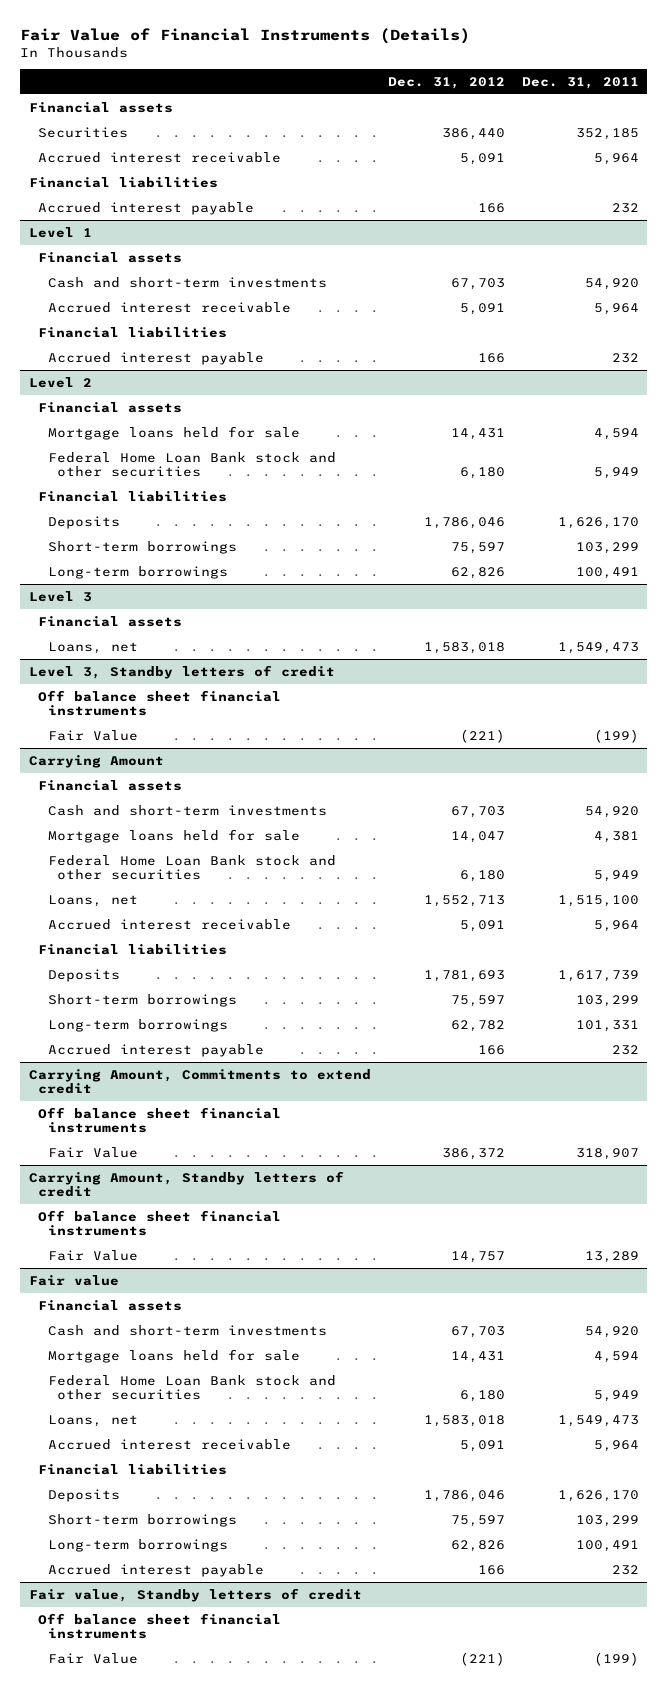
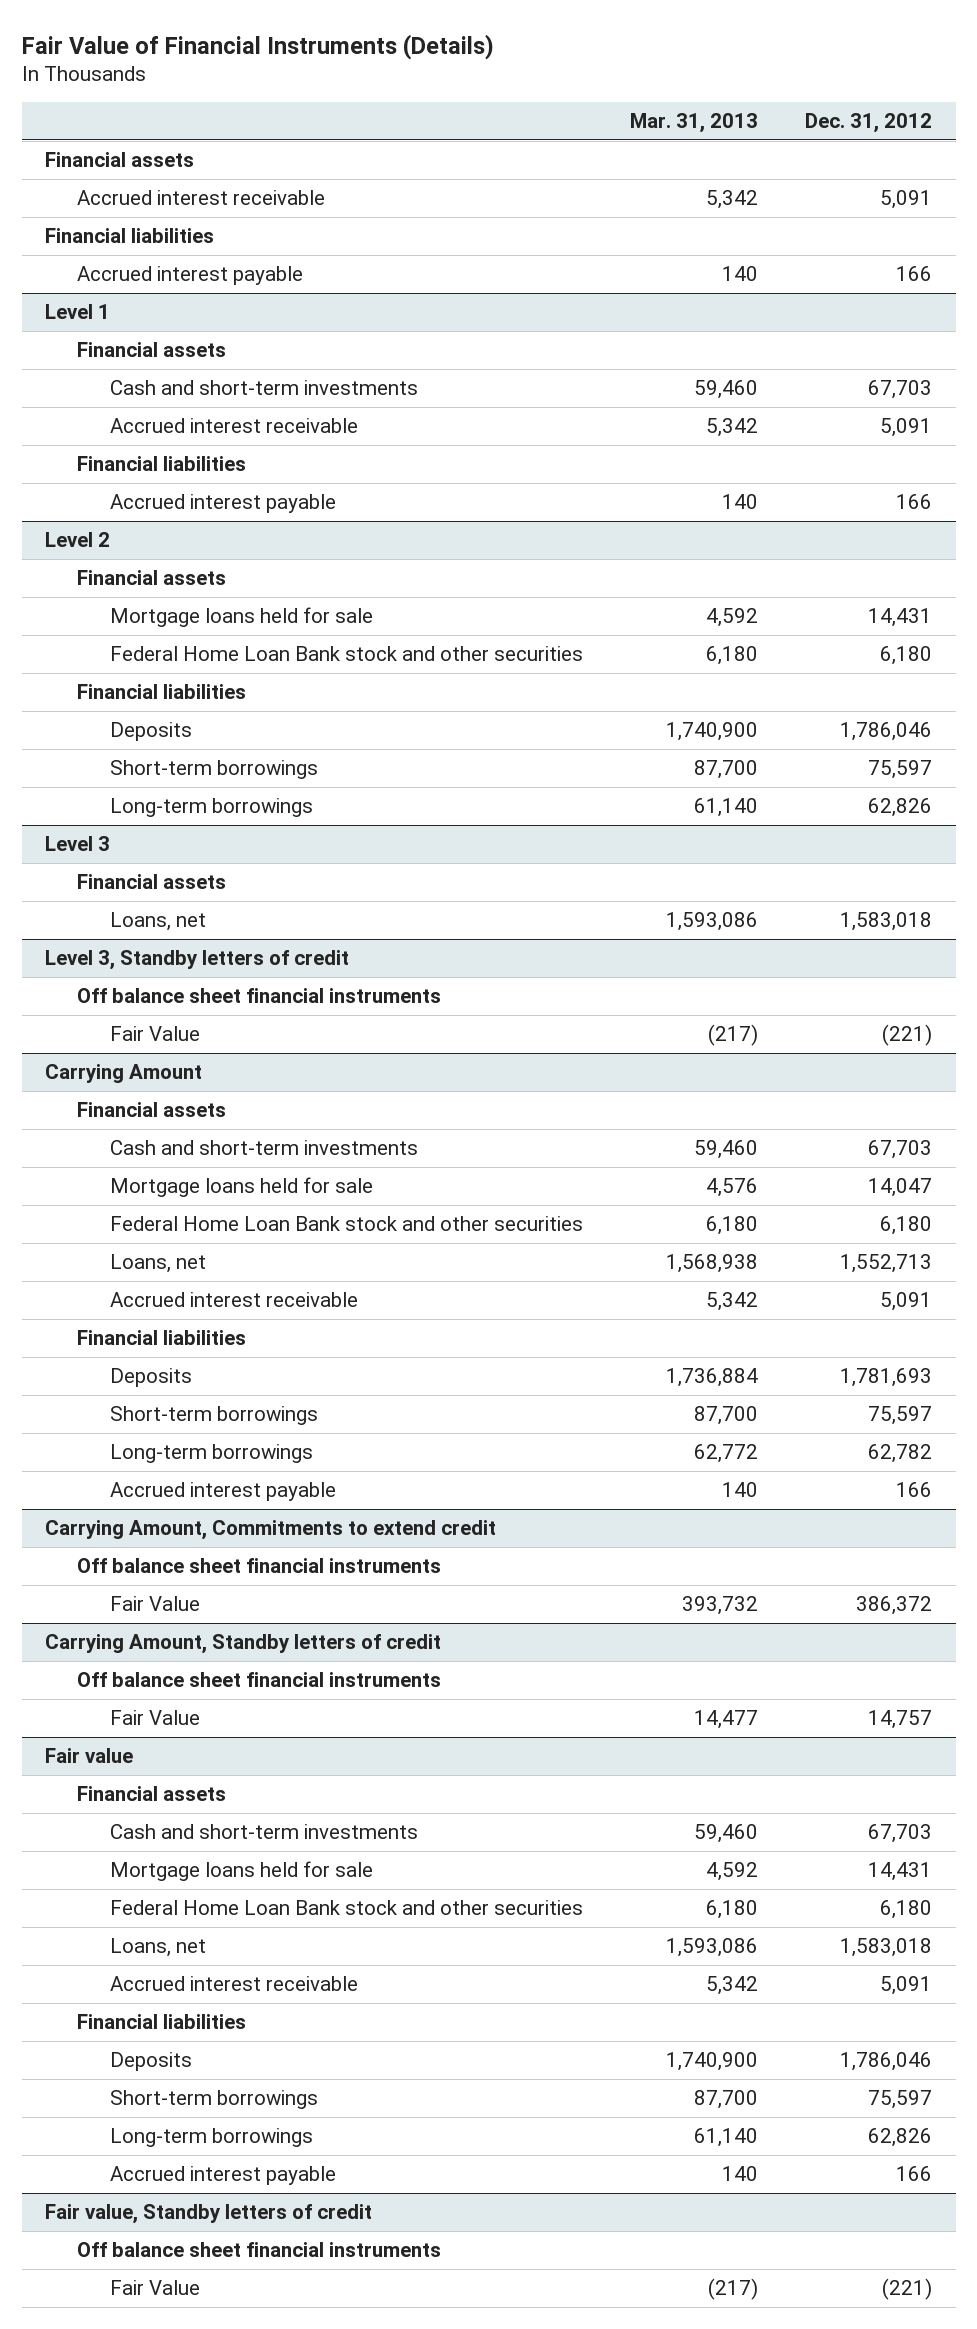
[521,76,639,89] Dec. 31, 2011 -> none
none -> [629,113,758,134] Mar. 31, 2013
[38,126,129,138] Securities -> none

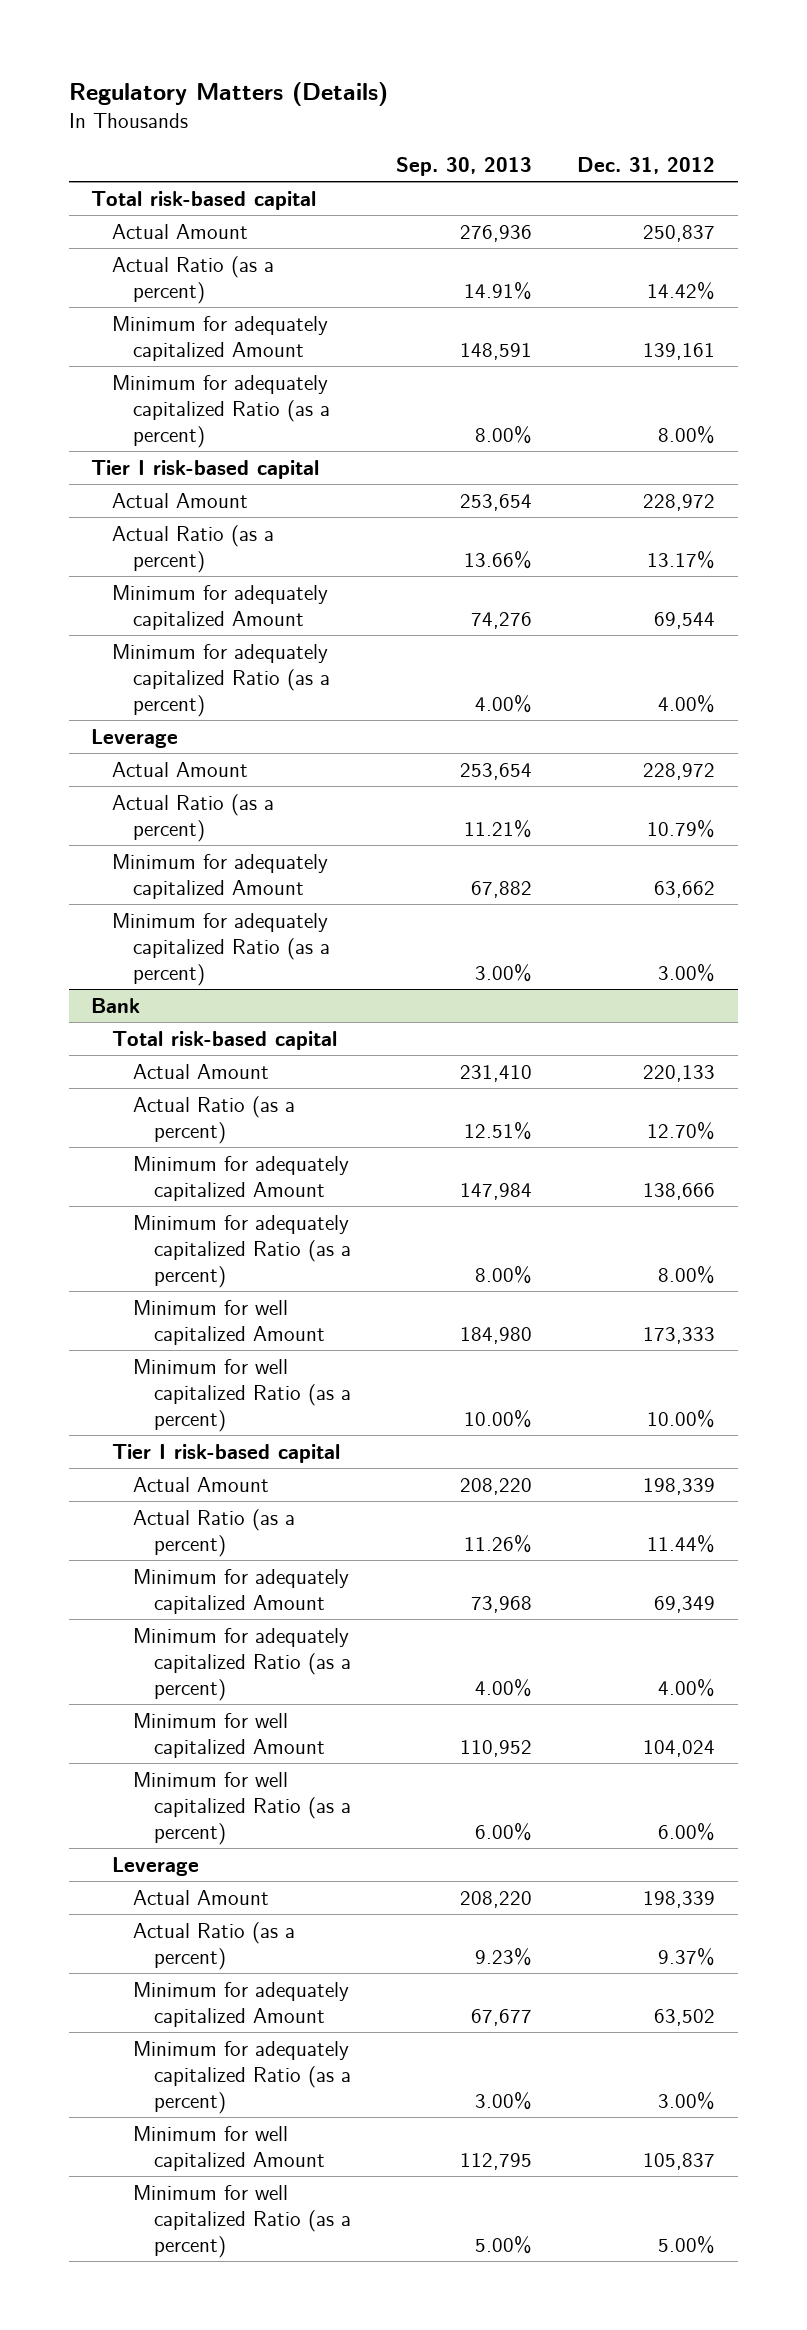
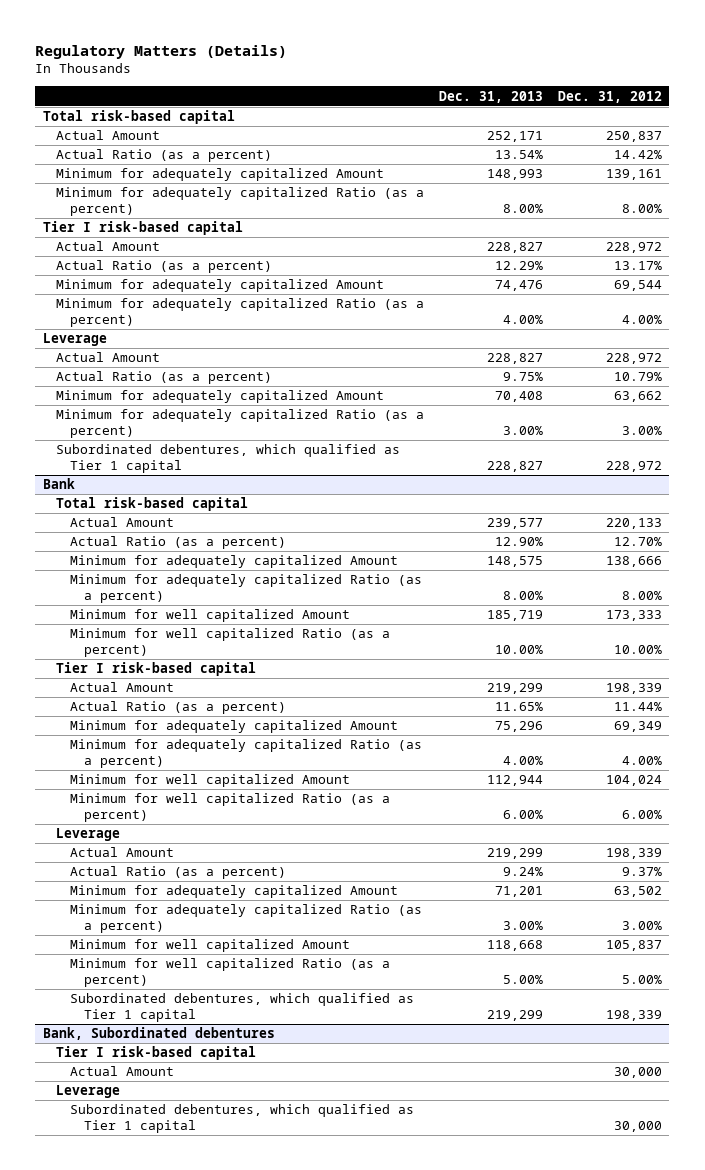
[396,156,533,176] Sep. 30, 2013 -> none
none -> [439,90,544,103] Dec. 31, 2013
none -> [56,444,401,473] Subordinated debentures, which qualified as Tier 1 capital
none -> [70,993,415,1022] Subordinated debentures, which qualified as Tier 1 capital
none -> [42,1027,275,1041] Bank, Subordinated debentures
none -> [56,1046,257,1061] Tier I risk-based capital
none -> [70,1066,175,1077] Actual Amount
none -> [56,1085,121,1099] Leverage
none -> [70,1104,415,1133] Subordinated debentures, which qualified as Tier 1 capital

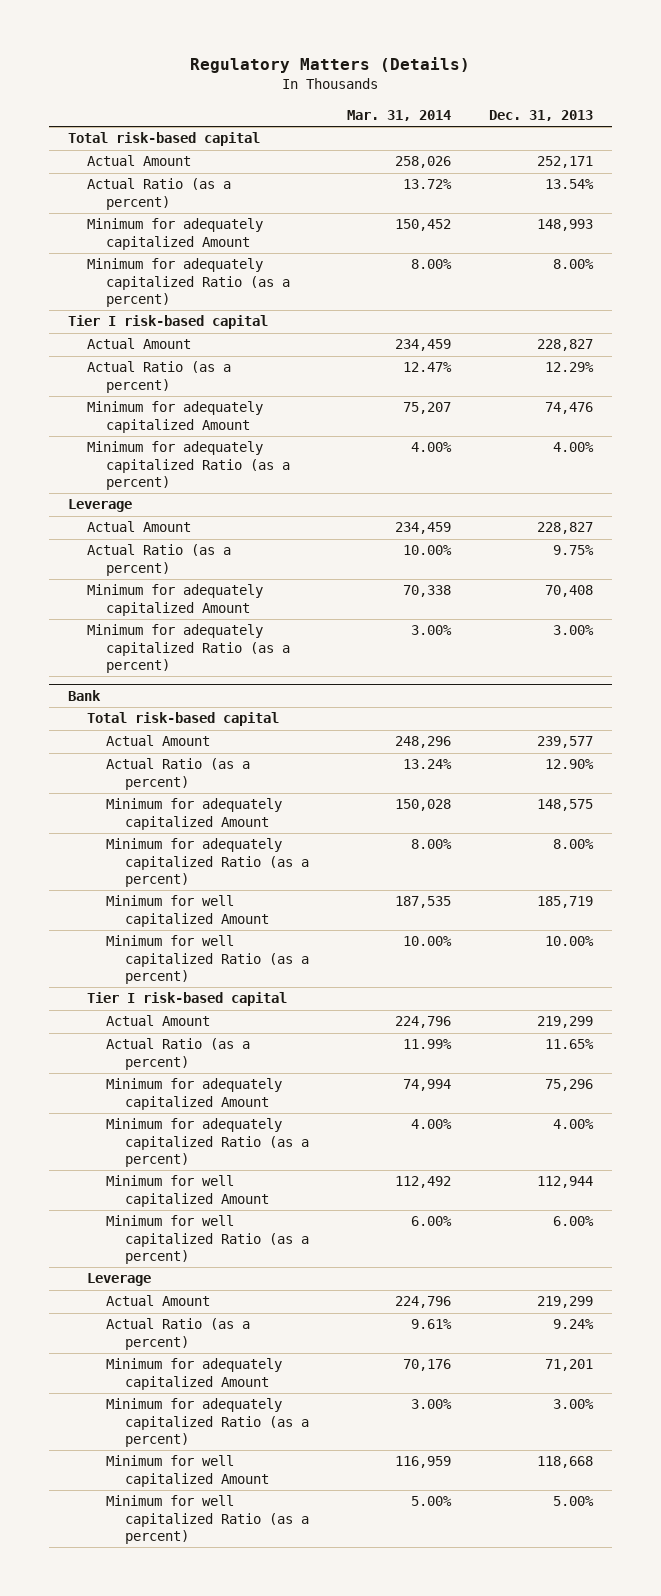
[557,90,662,103] Dec. 31, 2012 -> none
none -> [346,109,451,121] Mar. 31, 2014
[56,444,401,473] Subordinated debentures, which qualified as Tier 1 capital -> none
[70,993,415,1022] Subordinated debentures, which qualified as Tier 1 capital -> none
[42,1027,275,1041] Bank, Subordinated debentures -> none
[56,1046,257,1061] Tier I risk-based capital -> none
[70,1066,175,1077] Actual Amount -> none
[56,1085,121,1099] Leverage -> none
[70,1104,415,1133] Subordinated debentures, which qualified as Tier 1 capital -> none

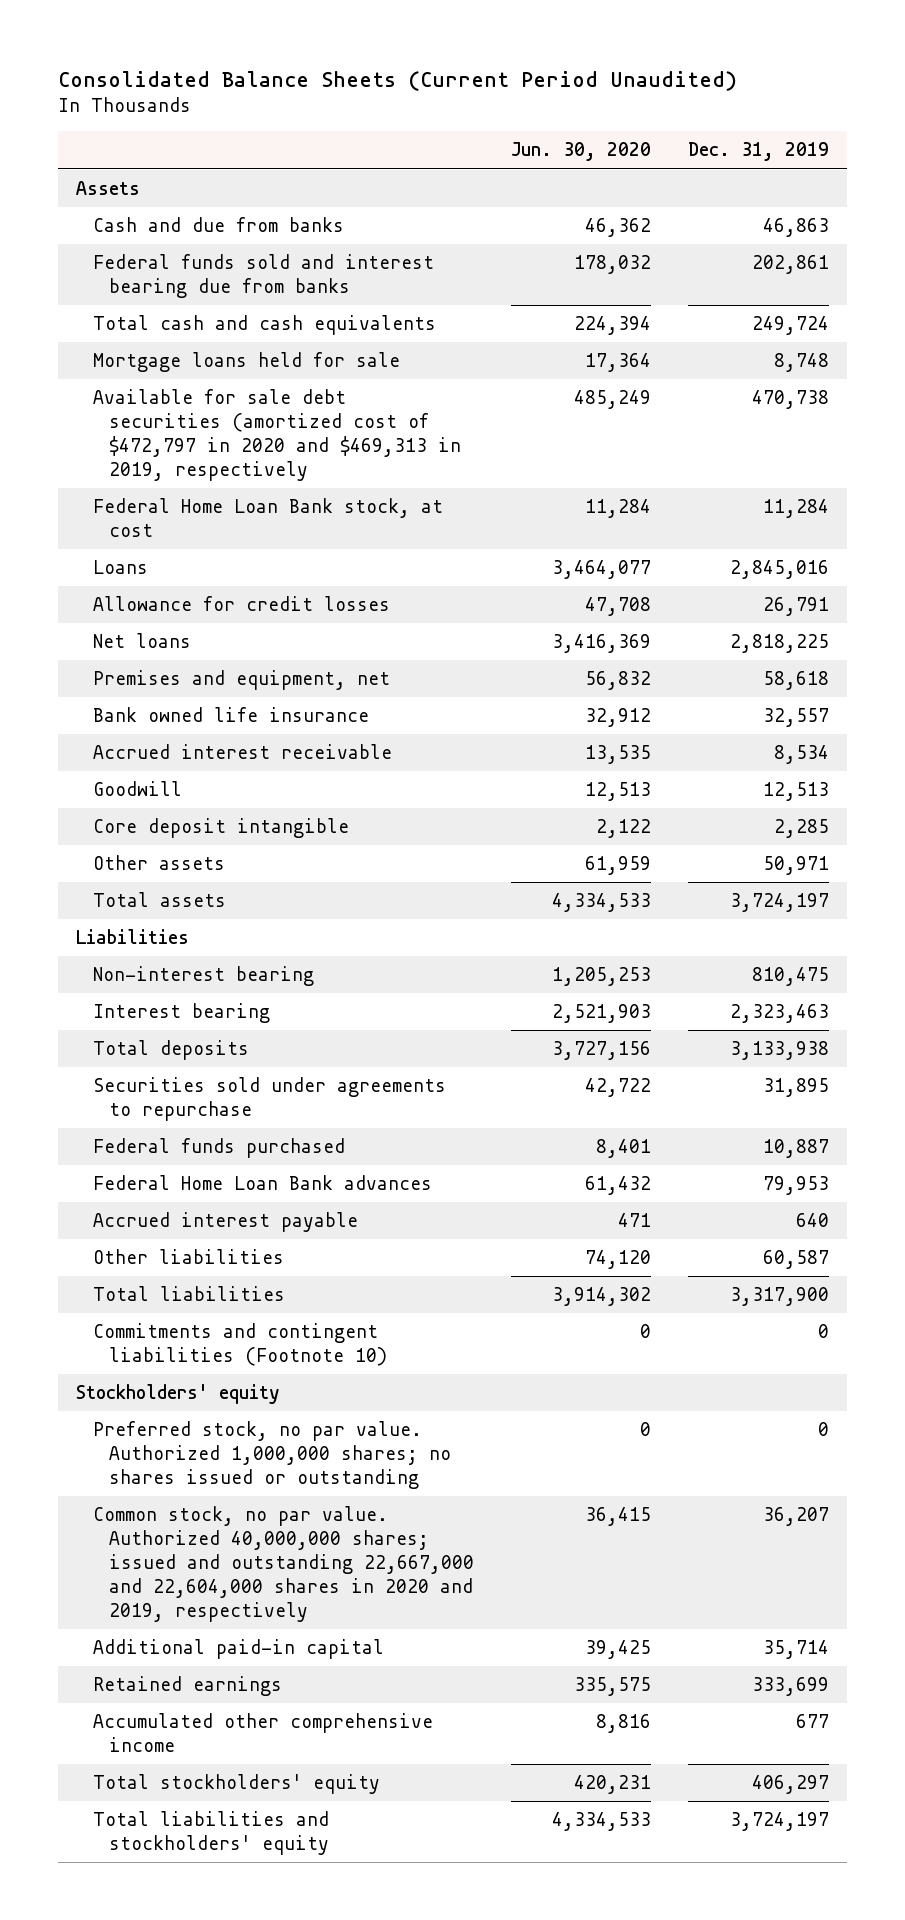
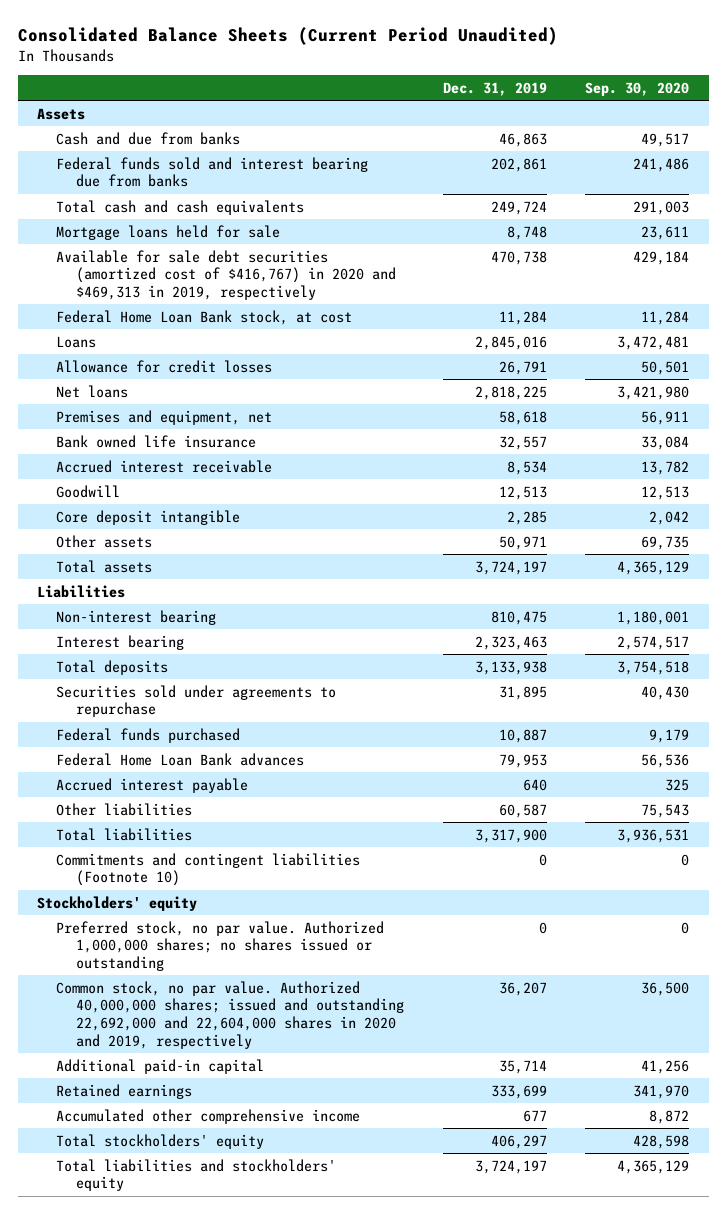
[510,142,651,162] Jun. 30, 2020 -> none
none -> [585,81,690,96] Sep. 30, 2020
[92,389,462,482] Available for sale debt securities (amortized cost of $472,797 in 2020 and $469,313 in 2019, respectively -> [56,249,396,301] Available for sale debt securities (amortized cost of $416,767) in 2020 and $469,313 in 2019, respectively
[92,1506,475,1623] Common stock, no par value. Authorized 40,000,000 shares; issued and outstanding 22,667,000 and 22,604,000 shares in 2020 and 2019, respectively -> [56,980,404,1049] Common stock, no par value. Authorized 40,000,000 shares; issued and outstanding 22,692,000 and 22,604,000 shares in 2020 and 2019, respectively

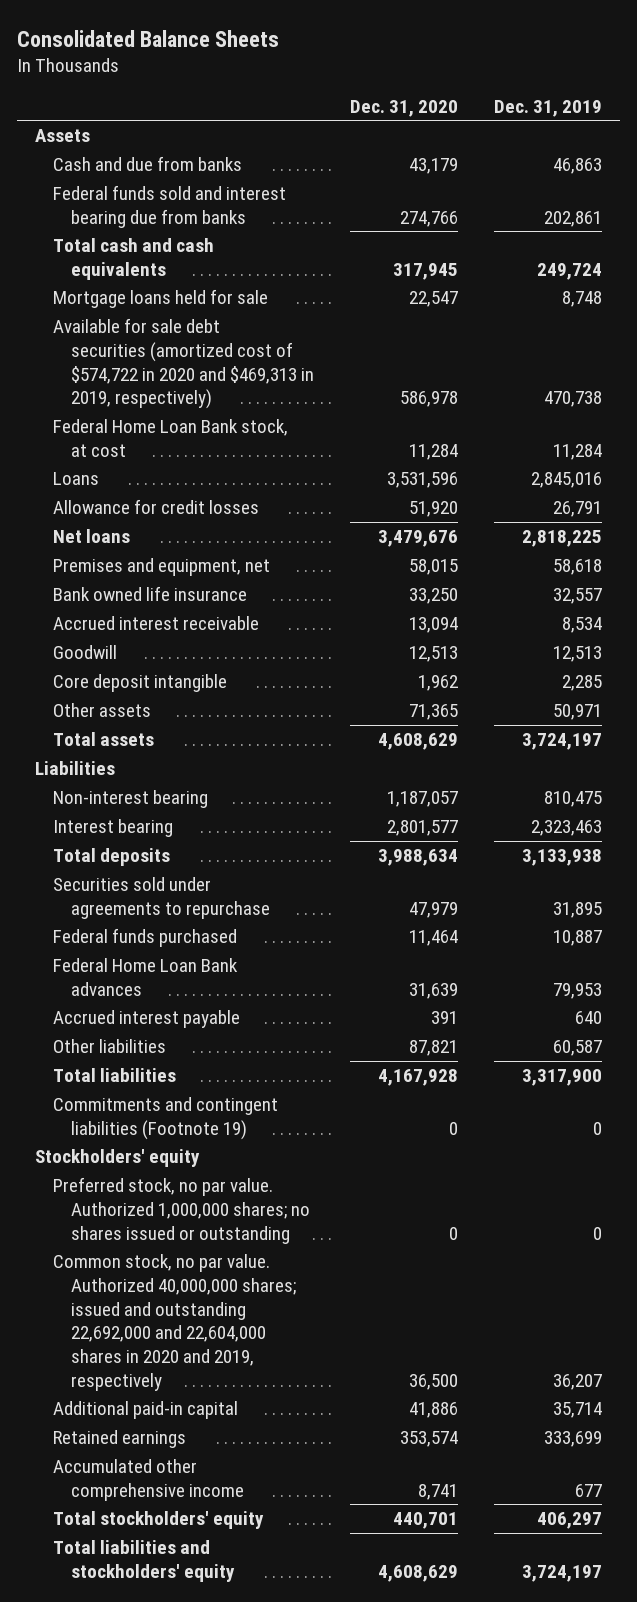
[17,26,558,45] Consolidated Balance Sheets (Current Period Unaudited) -> [16,29,279,47] Consolidated Balance Sheets
[585,81,690,96] Sep. 30, 2020 -> none
none -> [349,99,458,117] Dec. 31, 2020
[56,249,396,301] Available for sale debt securities (amortized cost of $416,767) in 2020 and $469,313 in 2019, respectively -> [52,318,314,410] Available for sale debt securities (amortized cost of $574,722 in 2020 and $469,313 in 2019, respectively)
[56,852,361,887] Commitments and contingent liabilities (Footnote 10) -> [52,1097,278,1140] Commitments and contingent liabilities (Footnote 19)

